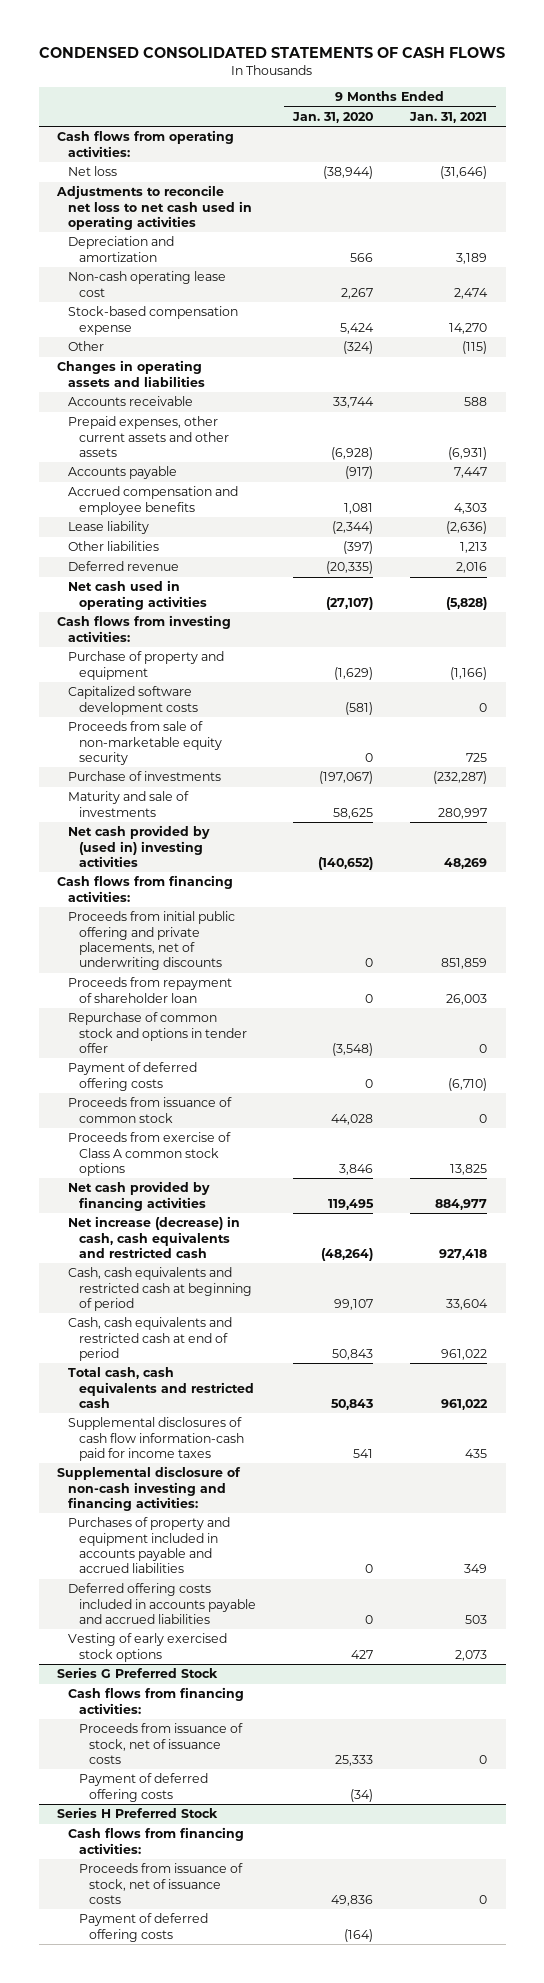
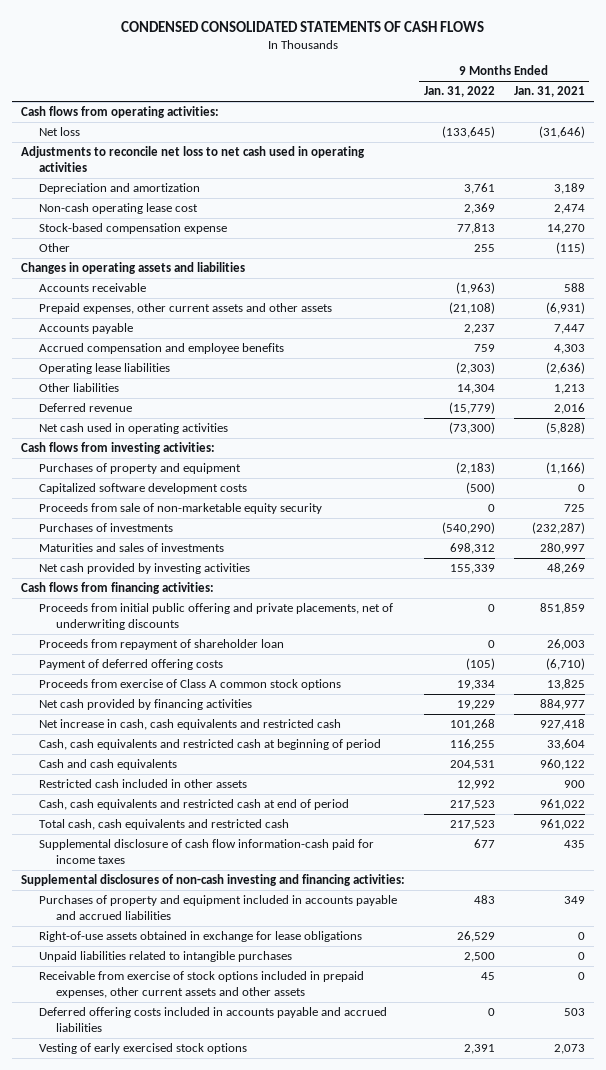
[291,112,373,124] Jan. 31, 2020 -> none
none -> [424,86,496,98] Jan. 31, 2022
[67,521,149,535] Lease liability -> [38,363,170,375] Operating lease liabilities
[67,651,224,680] Purchase of property and equipment -> [38,463,241,475] Purchases of property and equipment
[67,771,221,782] Purchase of investments -> [38,523,173,533] Purchases of investments
[67,791,189,817] Maturity and sale of investments -> [38,543,224,553] Maturities and sales of investments
[67,825,210,867] Net cash provided by (used in) investing activities -> [38,563,250,575] Net cash provided by investing activities
[67,1012,247,1053] Repurchase of common stock and options in tender offer -> none
[67,1097,232,1123] Proceeds from issuance of common stock -> none
[67,1216,240,1258] Net increase (decrease) in cash, cash equivalents and restricted cash -> [38,719,341,731] Net increase in cash, cash equivalents and restricted cash
none -> [38,759,177,771] Cash and cash equivalents
none -> [38,779,247,789] Restricted cash included in other assets
[67,1417,244,1461] Supplemental disclosures of cash flow information-cash paid for income taxes -> [38,839,374,865] Supplemental disclosure of cash flow information-cash paid for income taxes
[57,1466,242,1511] Supplemental disclosure of non-cash investing and financing activities: -> [21,874,406,887] Supplemental disclosures of non-cash investing and financing activities:
none -> [38,931,362,943] Right-of-use assets obtained in exchange for lease obligations
none -> [38,951,292,963] Unpaid liabilities related to intangible purchases
none -> [38,971,364,999] Receivable from exercise of stock options included in prepaid expenses, other current assets and other assets
[57,1667,219,1679] Series G Preferred Stock -> none
[67,1687,244,1714] Cash flows from financing activities: -> none
[78,1723,243,1764] Proceeds from issuance of stock, net of issuance costs -> none
[78,1773,208,1802] Payment of deferred offering costs -> none
[57,1807,219,1819] Series H Preferred Stock -> none
[67,1827,244,1854] Cash flows from financing activities: -> none
[78,1863,243,1904] Proceeds from issuance of stock, net of issuance costs -> none
[78,1913,208,1942] Payment of deferred offering costs -> none

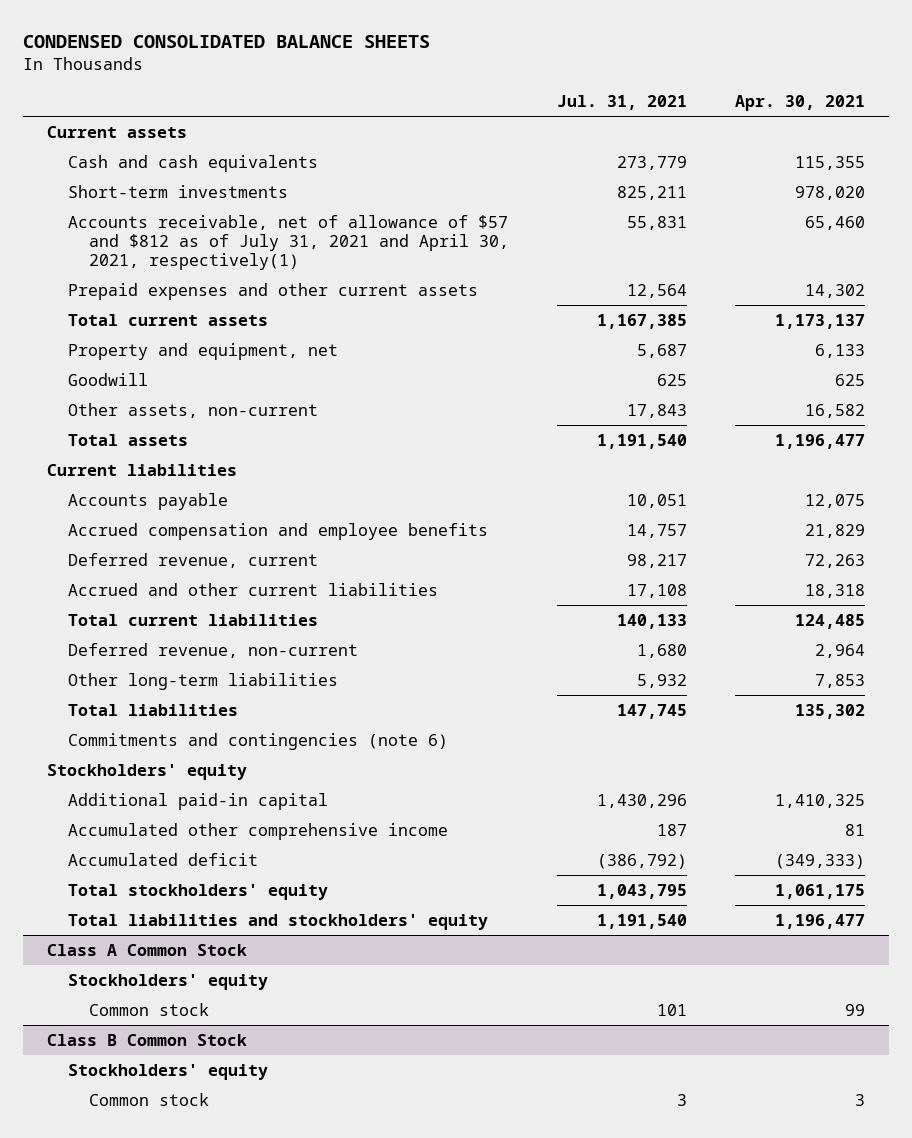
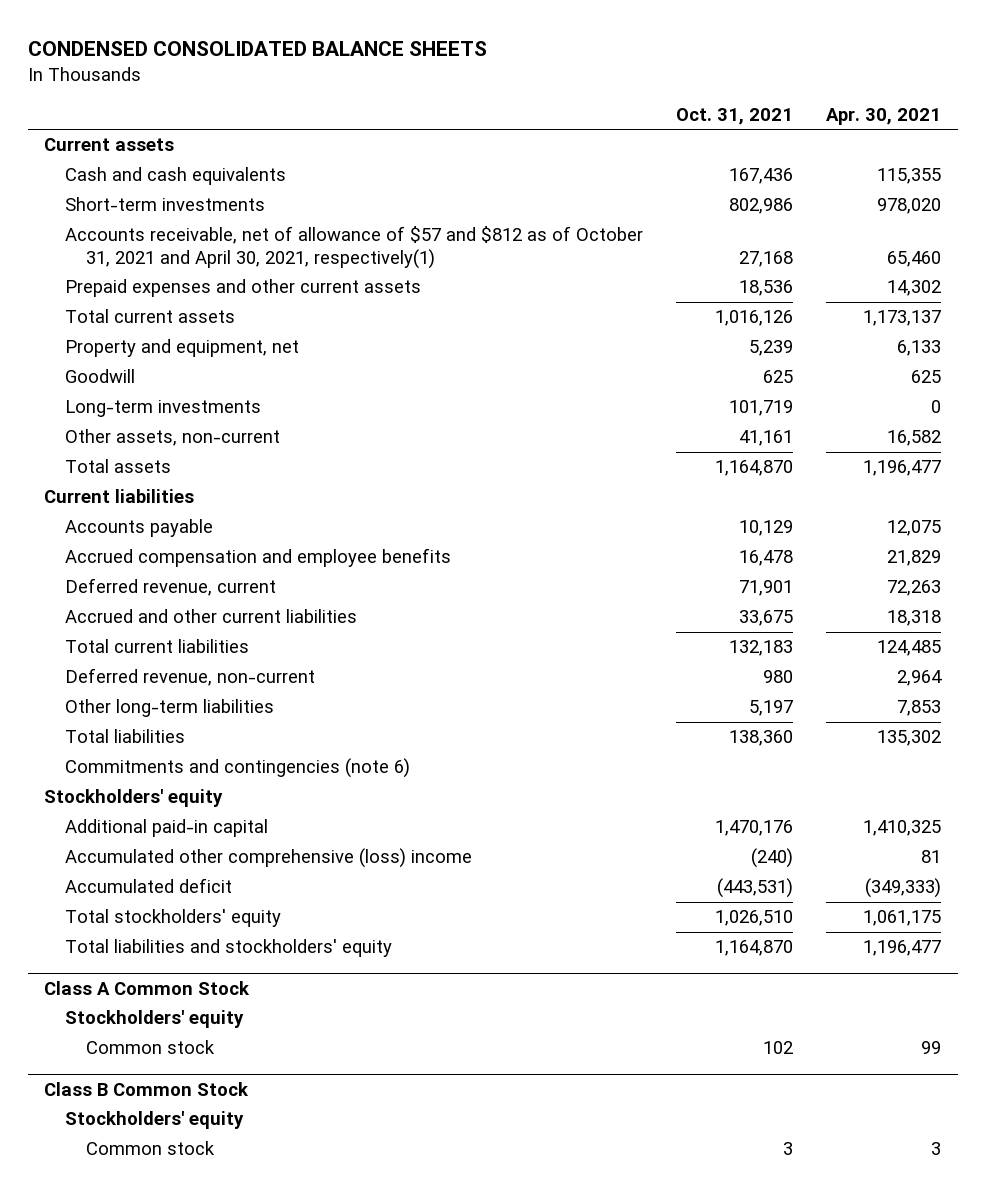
[557,95,688,111] Jul. 31, 2021 -> none
none -> [676,107,794,125] Oct. 31, 2021
[67,215,510,271] Accounts receivable, net of allowance of $57 and $812 as of July 31, 2021 and April 30, 2021, respectively(1) -> [65,226,644,270] Accounts receivable, net of allowance of $57 and $812 as of October 31, 2021 and April 30, 2021, respectively(1)
none -> [65,400,262,418] Long-term investments
[67,823,448,841] Accumulated other comprehensive income -> [65,848,473,869] Accumulated other comprehensive (loss) income

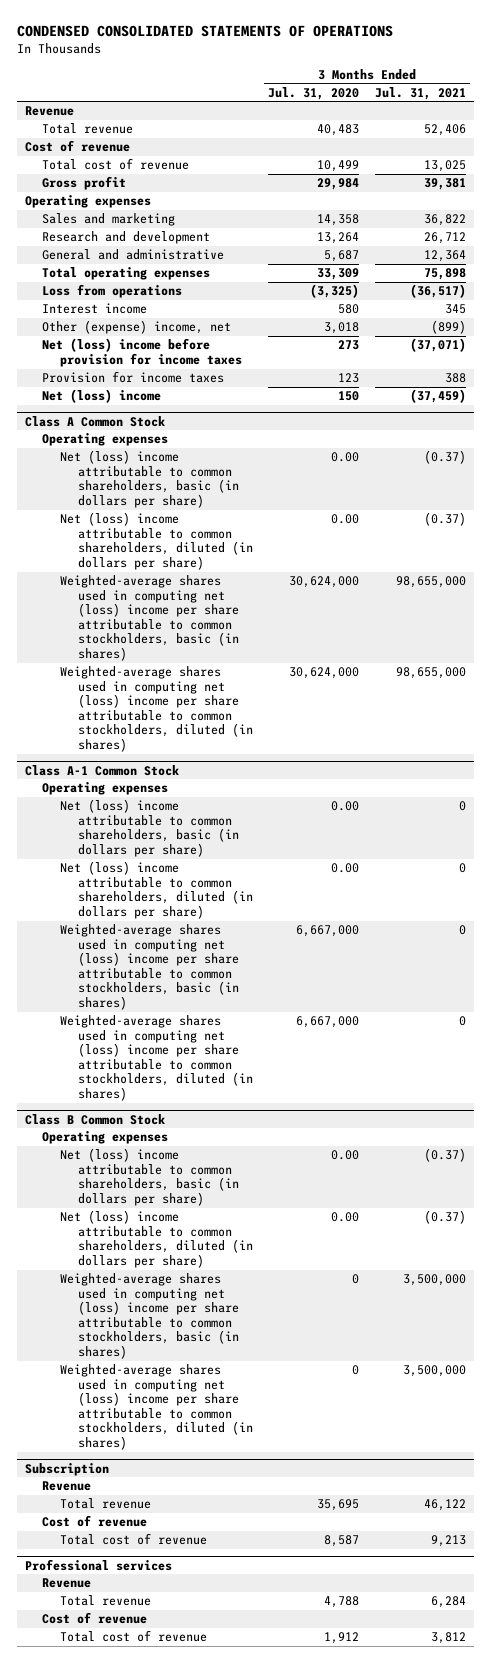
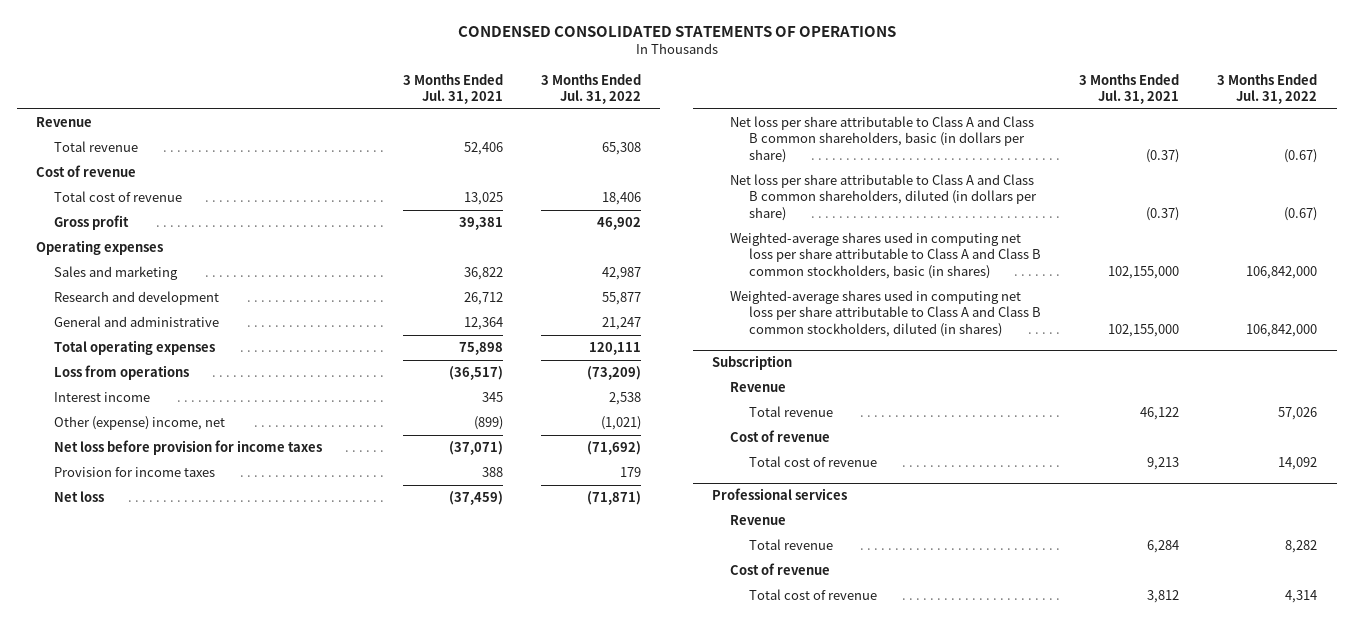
[268,86,360,100] Jul. 31, 2020 -> none
none -> [541,73,642,104] 3 Months Ended Jul. 31, 2022
[42,338,242,367] Net (loss) income before provision for income taxes -> [54,440,323,456] Net loss before provision for income taxes
[24,415,165,427] Class A Common Stock -> none
[42,433,169,447] Operating expenses -> none
[24,764,179,776] Class A-1 Common Stock -> none
[42,782,169,796] Operating expenses -> none
[59,799,239,857] Net (loss) income attributable to common shareholders, basic (in dollars per share) -> none
[59,861,253,919] Net (loss) income attributable to common shareholders, diluted (in dollars per share) -> none
[59,924,239,1010] Weighted-average shares used in computing net (loss) income per share attributable to common stockholders, basic (in shares) -> none
[59,1015,253,1101] Weighted-average shares used in computing net (loss) income per share attributable to common stockholders, diluted (in shares) -> none
[24,1113,165,1125] Class B Common Stock -> none
[42,1131,169,1145] Operating expenses -> none
[59,1148,239,1206] Net (loss) income attributable to common shareholders, basic (in dollars per share) -> none
[59,1210,253,1268] Net (loss) income attributable to common shareholders, diluted (in dollars per share) -> none
[59,1273,239,1359] Weighted-average shares used in computing net (loss) income per share attributable to common stockholders, basic (in shares) -> none
[59,1364,253,1450] Weighted-average shares used in computing net (loss) income per share attributable to common stockholders, diluted (in shares) -> none
[42,389,162,404] Net (loss) income -> [54,491,105,503] Net loss
[59,450,239,508] Net (loss) income attributable to common shareholders, basic (in dollars per share) -> [730,116,1035,163] Net loss per share attributable to Class A and Class B common shareholders, basic (in dollars per share)
[59,512,253,570] Net (loss) income attributable to common shareholders, diluted (in dollars per share) -> [730,174,1037,221] Net loss per share attributable to Class A and Class B common shareholders, diluted (in dollars per share)
[59,575,239,661] Weighted-average shares used in computing net (loss) income per share attributable to common stockholders, basic (in shares) -> [730,232,1041,279] Weighted-average shares used in computing net loss per share attributable to Class A and Class B common stockholders, basic (in shares)
[395,576,466,589] 98,655,000 -> [1107,265,1179,279] 102,155,000
[59,666,253,752] Weighted-average shares used in computing net (loss) income per share attributable to common stockholders, diluted (in shares) -> [730,290,1041,337] Weighted-average shares used in computing net loss per share attributable to Class A and Class B common stockholders, diluted (in shares)
[395,667,466,680] 98,655,000 -> [1107,323,1179,337] 102,155,000

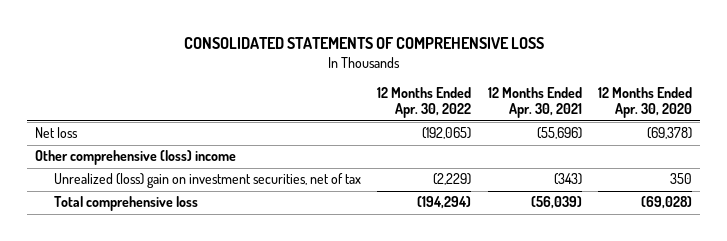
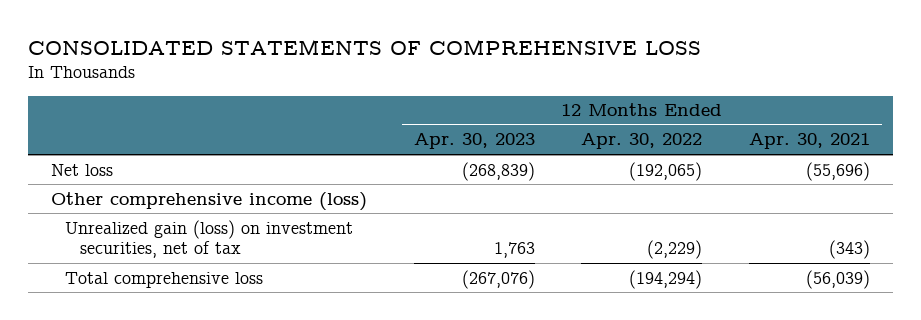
[598,87,693,119] 12 Months Ended Apr. 30, 2020 -> none
none -> [413,133,535,150] Apr. 30, 2023
[35,150,237,166] Other comprehensive (loss) income -> [51,191,368,211] Other comprehensive income (loss)
[54,173,362,189] Unrealized (loss) gain on investment securities, net of tax -> [65,219,354,259] Unrealized gain (loss) on investment securities, net of tax

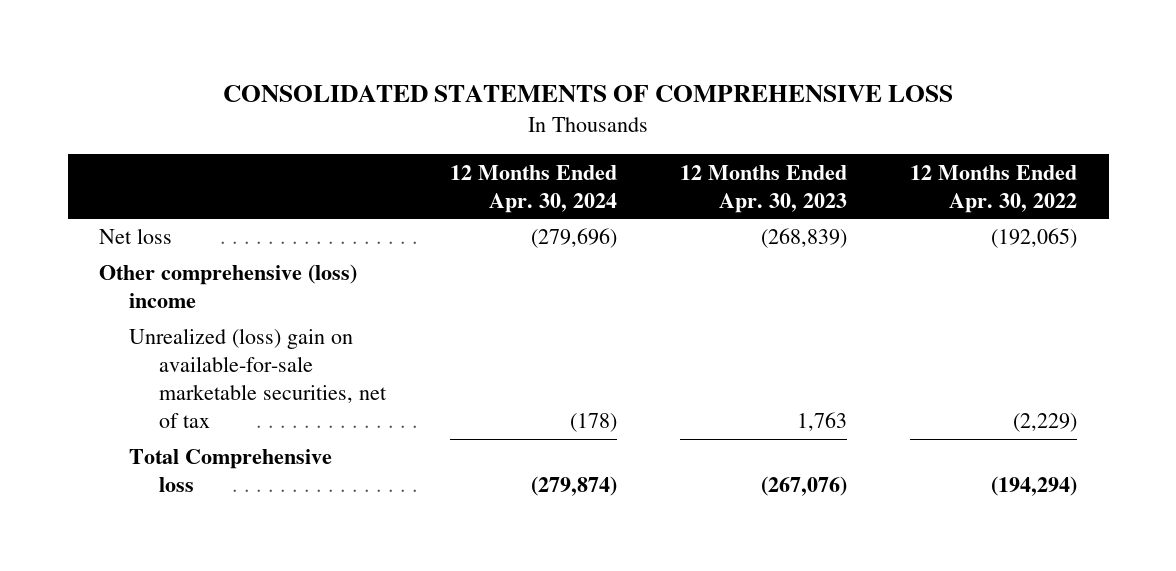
[748,133,870,150] Apr. 30, 2021 -> none
none -> [449,164,617,213] 12 Months Ended Apr. 30, 2024
[51,191,368,211] Other comprehensive income (loss) -> [99,264,358,309] Other comprehensive (loss) income
[65,219,354,259] Unrealized gain (loss) on investment securities, net of tax -> [129,328,388,428] Unrealized (loss) gain on available-for-sale marketable securities, net of tax
[65,271,264,288] Total comprehensive loss -> [129,449,333,493] Total Comprehensive loss

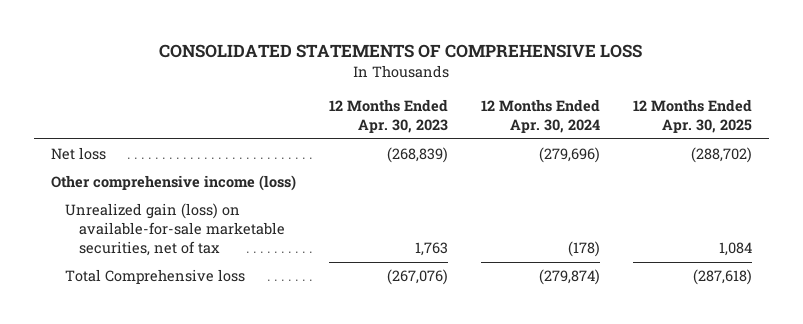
[909,164,1077,213] 12 Months Ended Apr. 30, 2022 -> none
none -> [632,99,752,133] 12 Months Ended Apr. 30, 2025
[99,264,358,309] Other comprehensive (loss) income -> [50,175,296,192] Other comprehensive income (loss)
[129,328,388,428] Unrealized (loss) gain on available-for-sale marketable securities, net of tax -> [64,203,285,256] Unrealized gain (loss) on available-for-sale marketable securities, net of tax

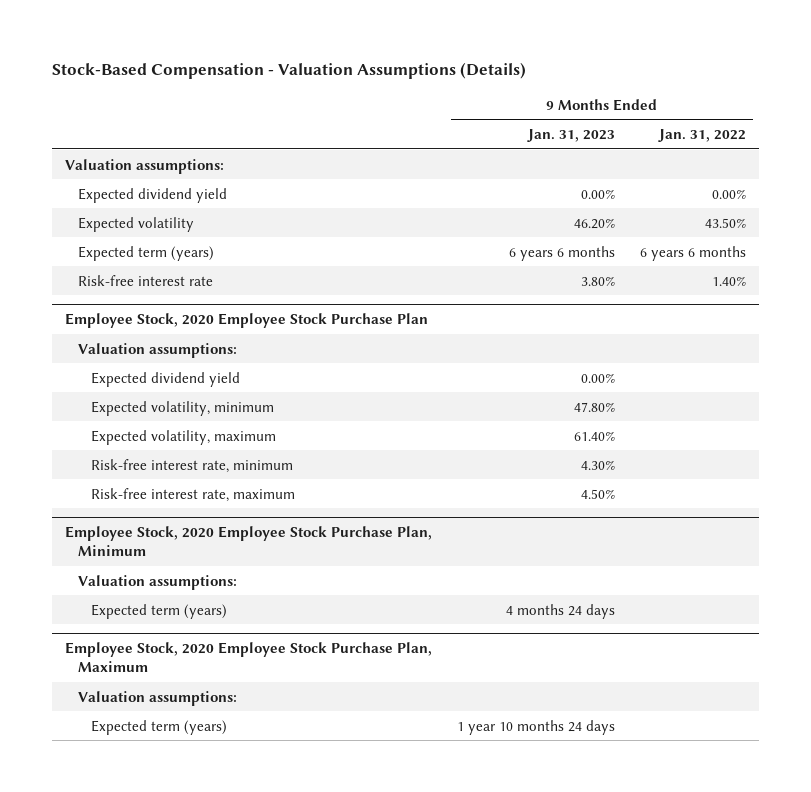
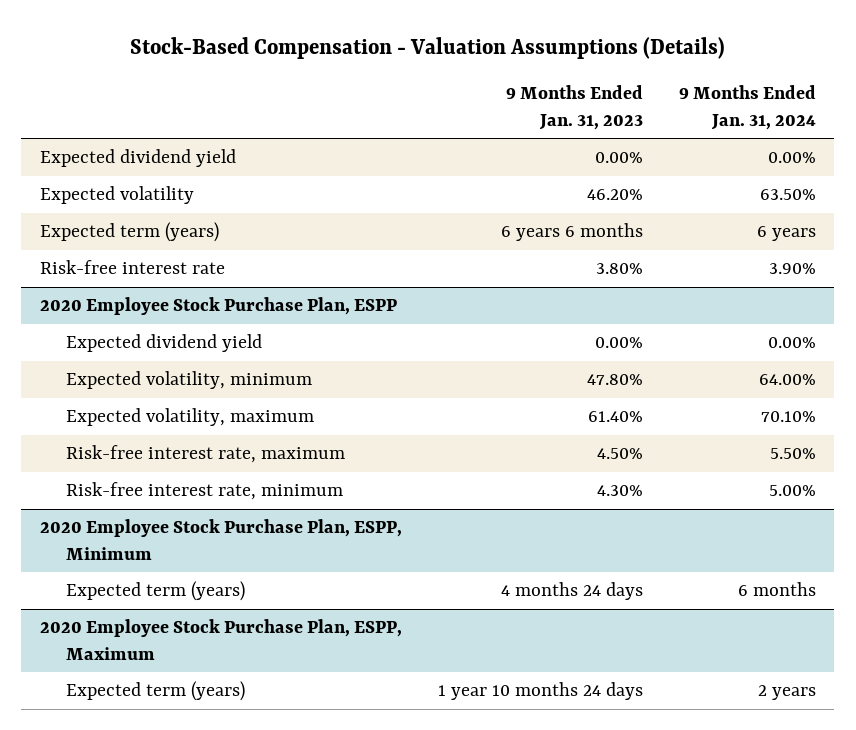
[658,129,747,143] Jan. 31, 2022 -> none
none -> [679,85,817,131] 9 Months Ended Jan. 31, 2024
[64,158,224,174] Valuation assumptions: -> none
[78,342,238,358] Valuation assumptions: -> none
[64,312,428,328] Employee Stock, 2020 Employee Stock Purchase Plan -> [39,297,397,316] 2020 Employee Stock Purchase Plan, ESPP
[91,458,294,473] Risk-free interest rate, minimum -> none
[78,574,238,590] Valuation assumptions: -> none
none -> [65,482,343,501] Risk-free interest rate, minimum
[64,525,432,556] Employee Stock, 2020 Employee Stock Purchase Plan, Minimum -> [39,519,402,561] 2020 Employee Stock Purchase Plan, ESPP, Minimum
[78,690,238,706] Valuation assumptions: -> none
[64,641,432,672] Employee Stock, 2020 Employee Stock Purchase Plan, Maximum -> [39,619,402,661] 2020 Employee Stock Purchase Plan, ESPP, Maximum

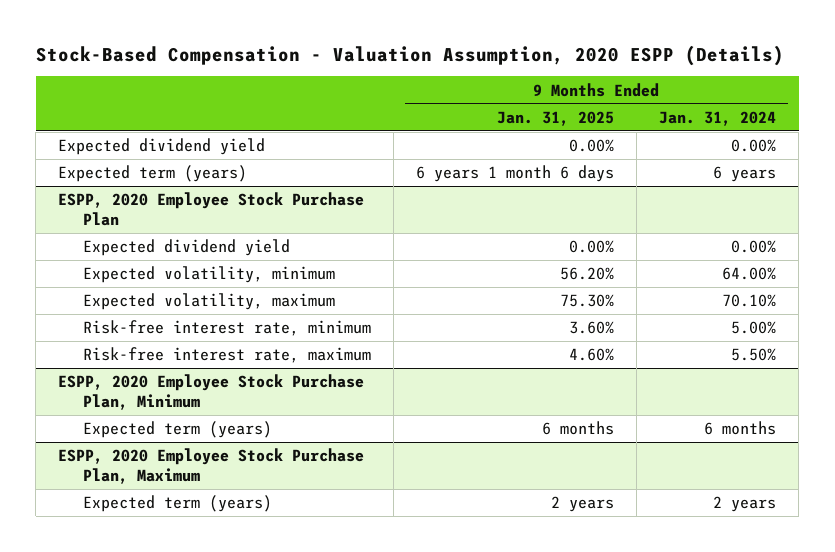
[129,37,725,60] Stock-Based Compensation - Valuation Assumptions (Details) -> [35,44,784,66] Stock-Based Compensation - Valuation Assumption, 2020 ESPP (Details)
[505,85,643,131] 9 Months Ended Jan. 31, 2023 -> none
none -> [496,110,614,126] Jan. 31, 2025
[39,186,194,205] Expected volatility -> none
[39,260,225,275] Risk-free interest rate -> none
[39,297,397,316] 2020 Employee Stock Purchase Plan, ESPP -> [58,192,365,226] ESPP, 2020 Employee Stock Purchase Plan
[65,445,345,464] Risk-free interest rate, maximum -> none
none -> [82,347,371,364] Risk-free interest rate, maximum
[39,519,402,561] 2020 Employee Stock Purchase Plan, ESPP, Minimum -> [58,374,365,410] ESPP, 2020 Employee Stock Purchase Plan, Minimum
[39,619,402,661] 2020 Employee Stock Purchase Plan, ESPP, Maximum -> [58,448,365,484] ESPP, 2020 Employee Stock Purchase Plan, Maximum

